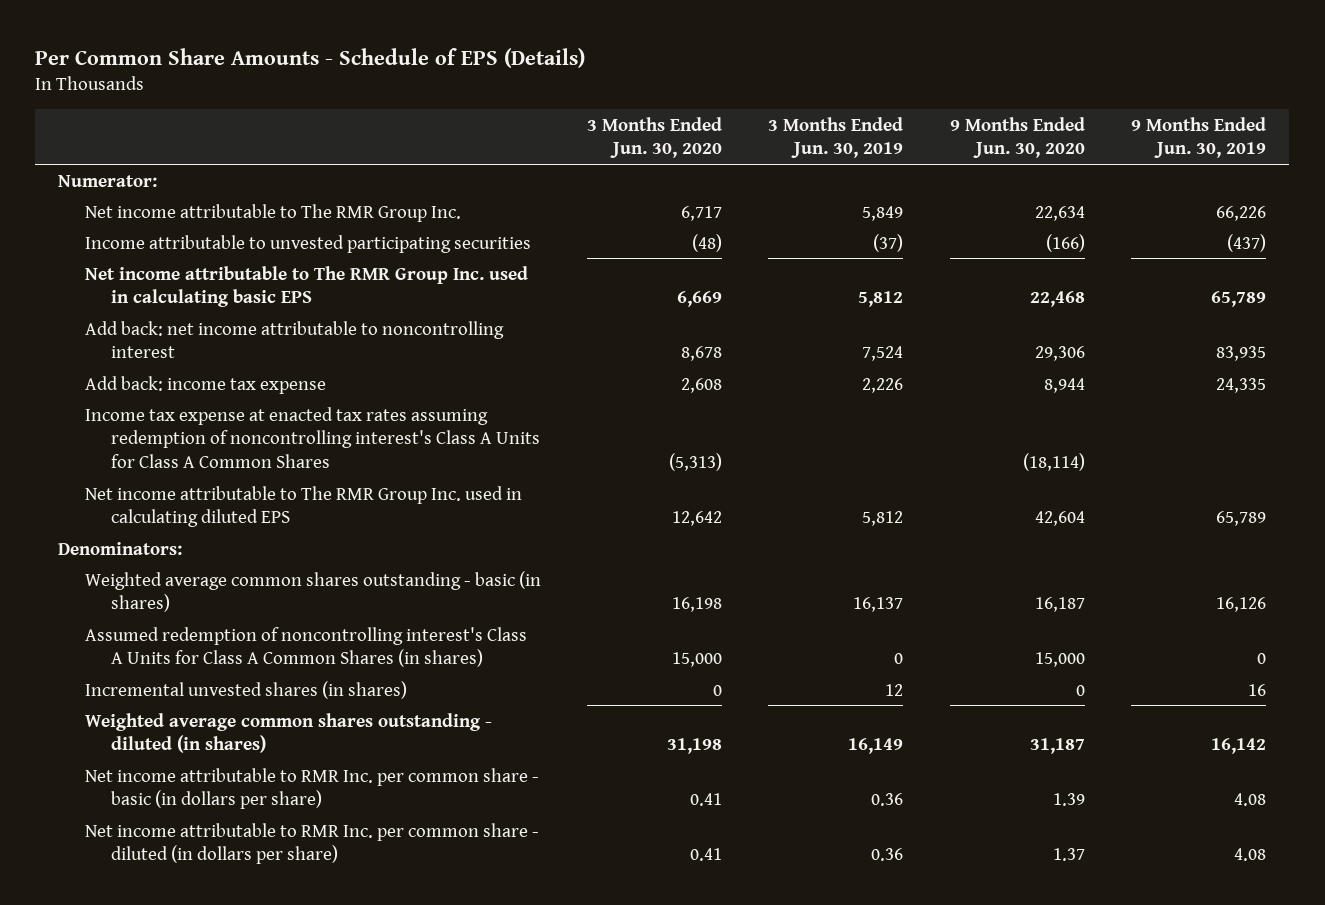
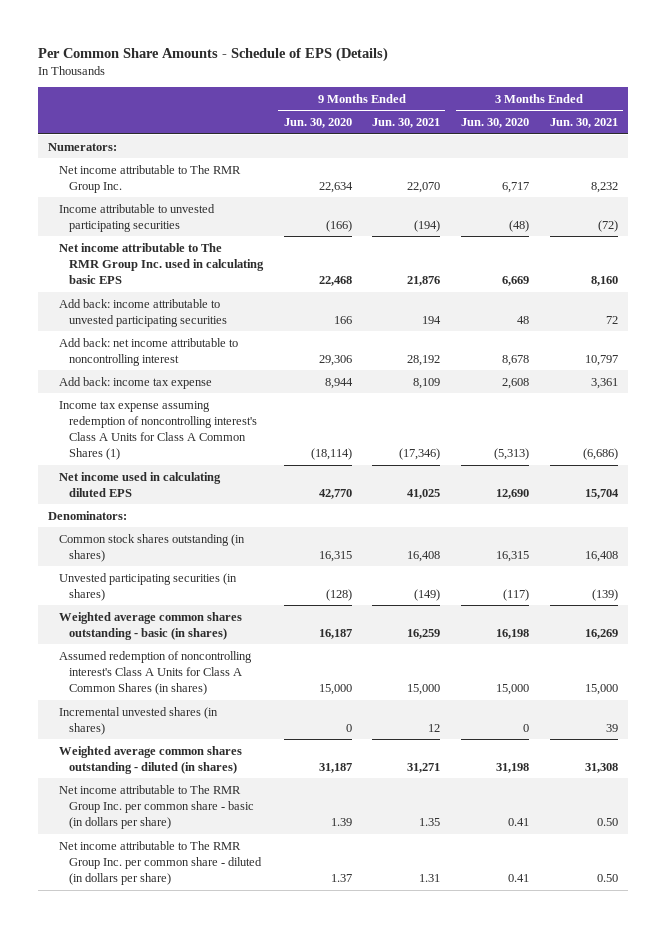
[768,116,904,159] 3 Months Ended Jun. 30, 2019 -> none
[1131,116,1267,159] 9 Months Ended Jun. 30, 2019 -> none
none -> [372,118,441,129] Jun. 30, 2021
none -> [549,118,618,129] Jun. 30, 2021
[58,174,158,187] Numerator: -> [48,142,118,151] Numerators:
none -> [58,298,227,327] Add back: income attributable to unvested participating securities
[84,406,541,469] Income tax expense at enacted tax rates assuming redemption of noncontrolling interest's Class A Units for Class A Common Shares -> [58,400,257,461] Income tax expense assuming redemption of noncontrolling interest's Class A Units for Class A Common Shares (1)
[84,485,522,528] Net income attributable to The RMR Group Inc. used in calculating diluted EPS -> [58,471,221,497] Net income used in calculating diluted EPS
[672,511,723,527] 12,642 -> [495,488,529,499] 12,690
[1034,511,1085,527] 42,604 -> [318,488,352,499] 42,770
none -> [58,533,245,562] Common stock shares outstanding (in shares)
none -> [58,572,237,601] Unvested participating securities (in shares)
[84,767,539,810] Net income attributable to RMR Inc. per common share - basic (in dollars per share) -> [58,784,254,830] Net income attributable to The RMR Group Inc. per common share - basic (in dollars per share)
[84,822,539,865] Net income attributable to RMR Inc. per common share - diluted (in dollars per share) -> [58,840,262,886] Net income attributable to The RMR Group Inc. per common share - diluted (in dollars per share)

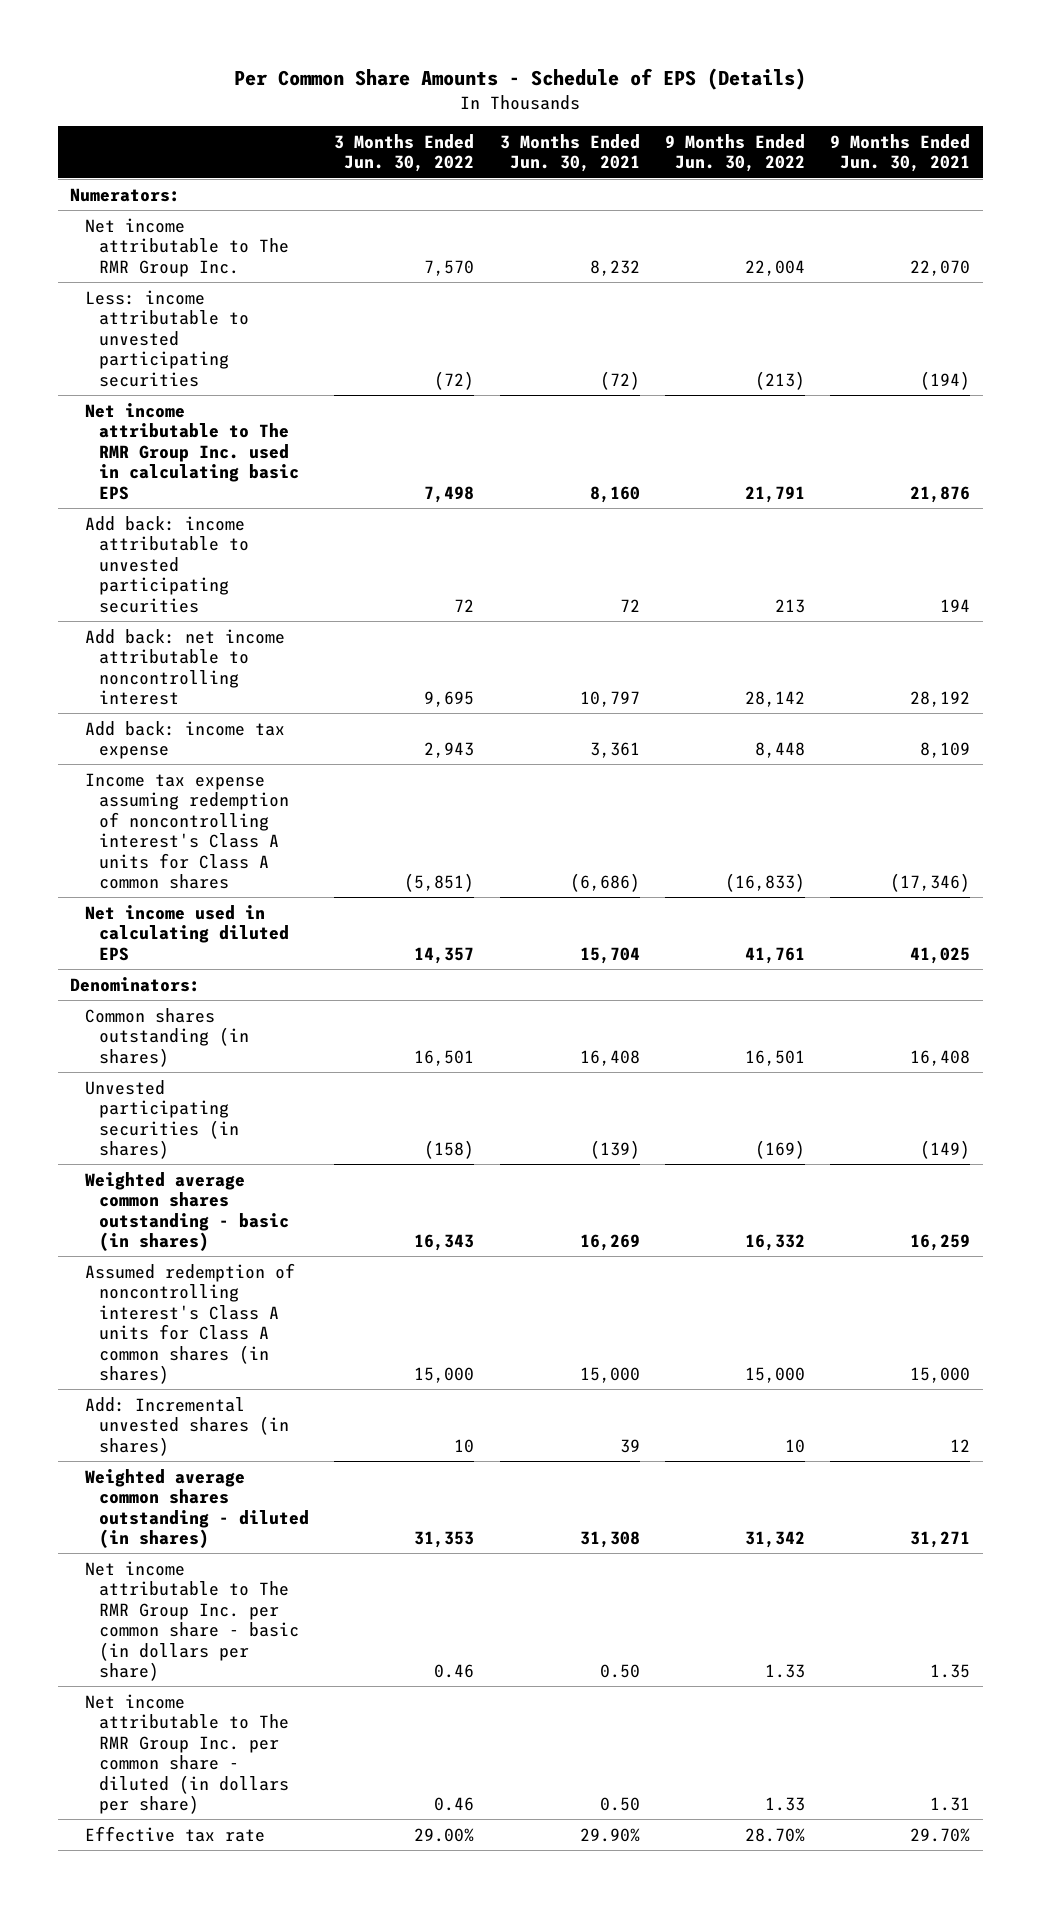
[283,118,352,129] Jun. 30, 2020 -> none
[460,118,529,129] Jun. 30, 2020 -> none
none -> [334,133,475,173] 3 Months Ended Jun. 30, 2022
none -> [664,133,805,173] 9 Months Ended Jun. 30, 2022
[58,203,215,232] Income attributable to unvested participating securities -> [84,289,250,387] Less: income attributable to unvested participating securities
[58,400,257,461] Income tax expense assuming redemption of noncontrolling interest's Class A Units for Class A Common Shares (1) -> [84,772,290,890] Income tax expense assuming redemption of noncontrolling interest's Class A units for Class A common shares
[58,533,245,562] Common stock shares outstanding (in shares) -> [84,1007,250,1067] Common shares outstanding (in shares)
[58,650,252,696] Assumed redemption of noncontrolling interest's Class A Units for Class A Common Shares (in shares) -> [84,1262,295,1385] Assumed redemption of noncontrolling interest's Class A units for Class A common shares (in shares)
[58,706,218,735] Incremental unvested shares (in shares) -> [84,1396,290,1456] Add: Incremental unvested shares (in shares)
none -> [84,1825,265,1842] Effective tax rate

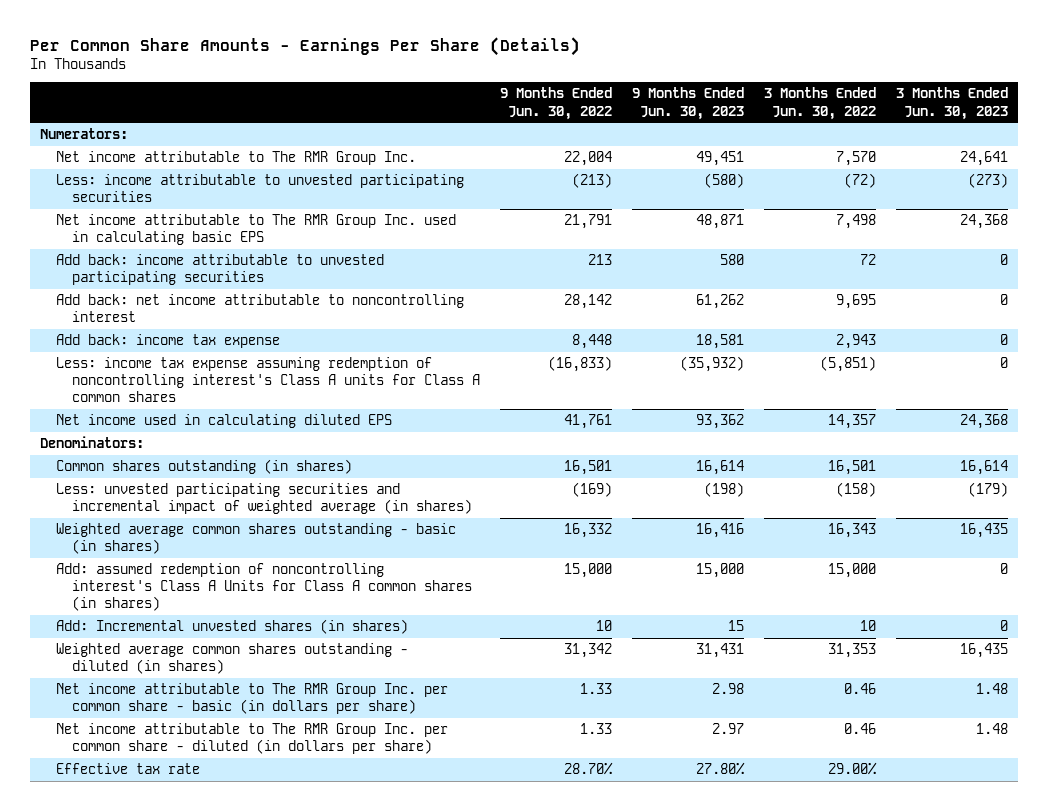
[234,67,807,90] Per Common Share Amounts - Schedule of EPS (Details) -> [30,36,581,56] Per Common Share Amounts - Earnings Per Share (Details)
[499,133,640,173] 3 Months Ended Jun. 30, 2021 -> none
[829,133,970,173] 9 Months Ended Jun. 30, 2021 -> none
none -> [632,87,745,120] 9 Months Ended Jun. 30, 2023
none -> [895,87,1008,120] 3 Months Ended Jun. 30, 2023
[84,772,290,890] Income tax expense assuming redemption of noncontrolling interest's Class A units for Class A common shares -> [56,357,481,403] Less: income tax expense assuming redemption of noncontrolling interest's Class A units for Class A common shares
[84,1079,240,1160] Unvested participating securities (in shares) -> [56,483,473,515] Less: unvested participating securities and incremental impact of weighted average (in shares)
[84,1262,295,1385] Assumed redemption of noncontrolling interest's Class A units for Class A common shares (in shares) -> [56,563,473,612] Add: assumed redemption of noncontrolling interest's Class A Units for Class A common shares (in shares)

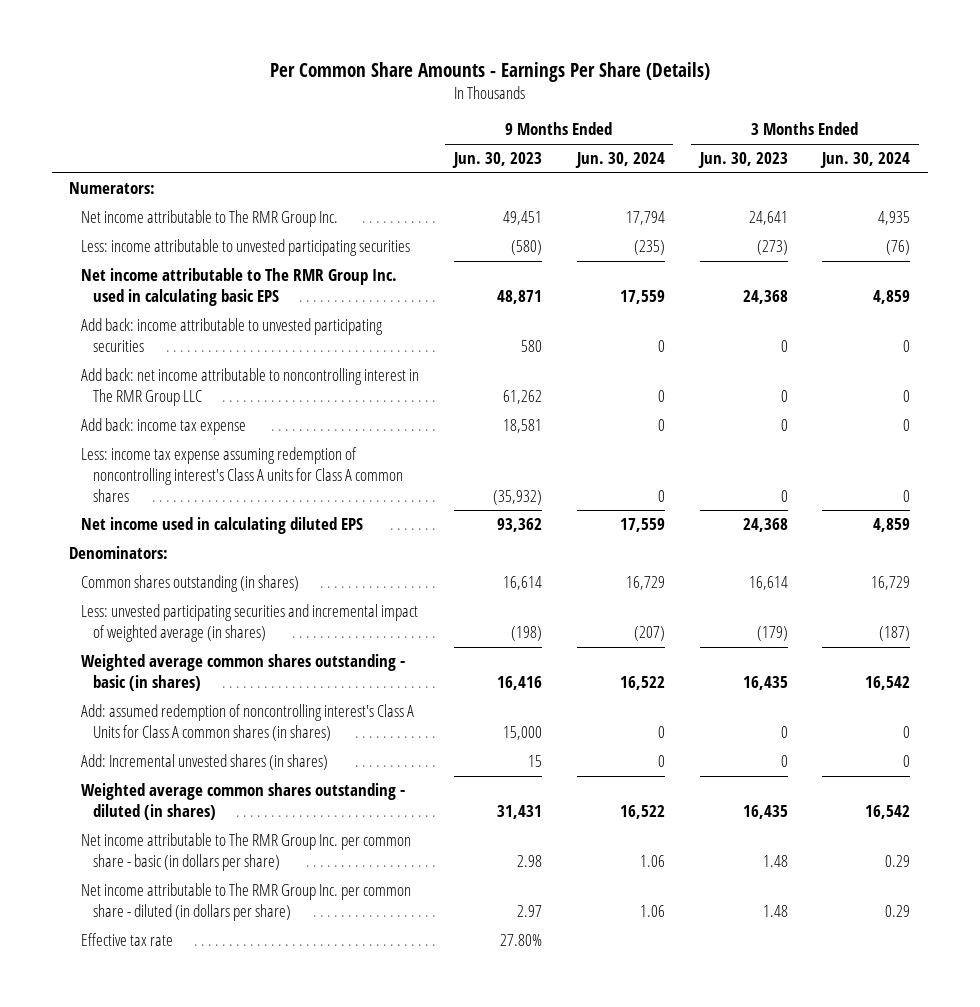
[500,87,613,120] 9 Months Ended Jun. 30, 2022 -> none
[764,87,877,120] 3 Months Ended Jun. 30, 2022 -> none
none -> [574,152,665,169] Jun. 30, 2024
none -> [820,152,911,169] Jun. 30, 2024
[56,294,465,323] Add back: net income attributable to noncontrolling interest -> [80,368,419,406] Add back: net income attributable to noncontrolling interest in The RMR Group LLC

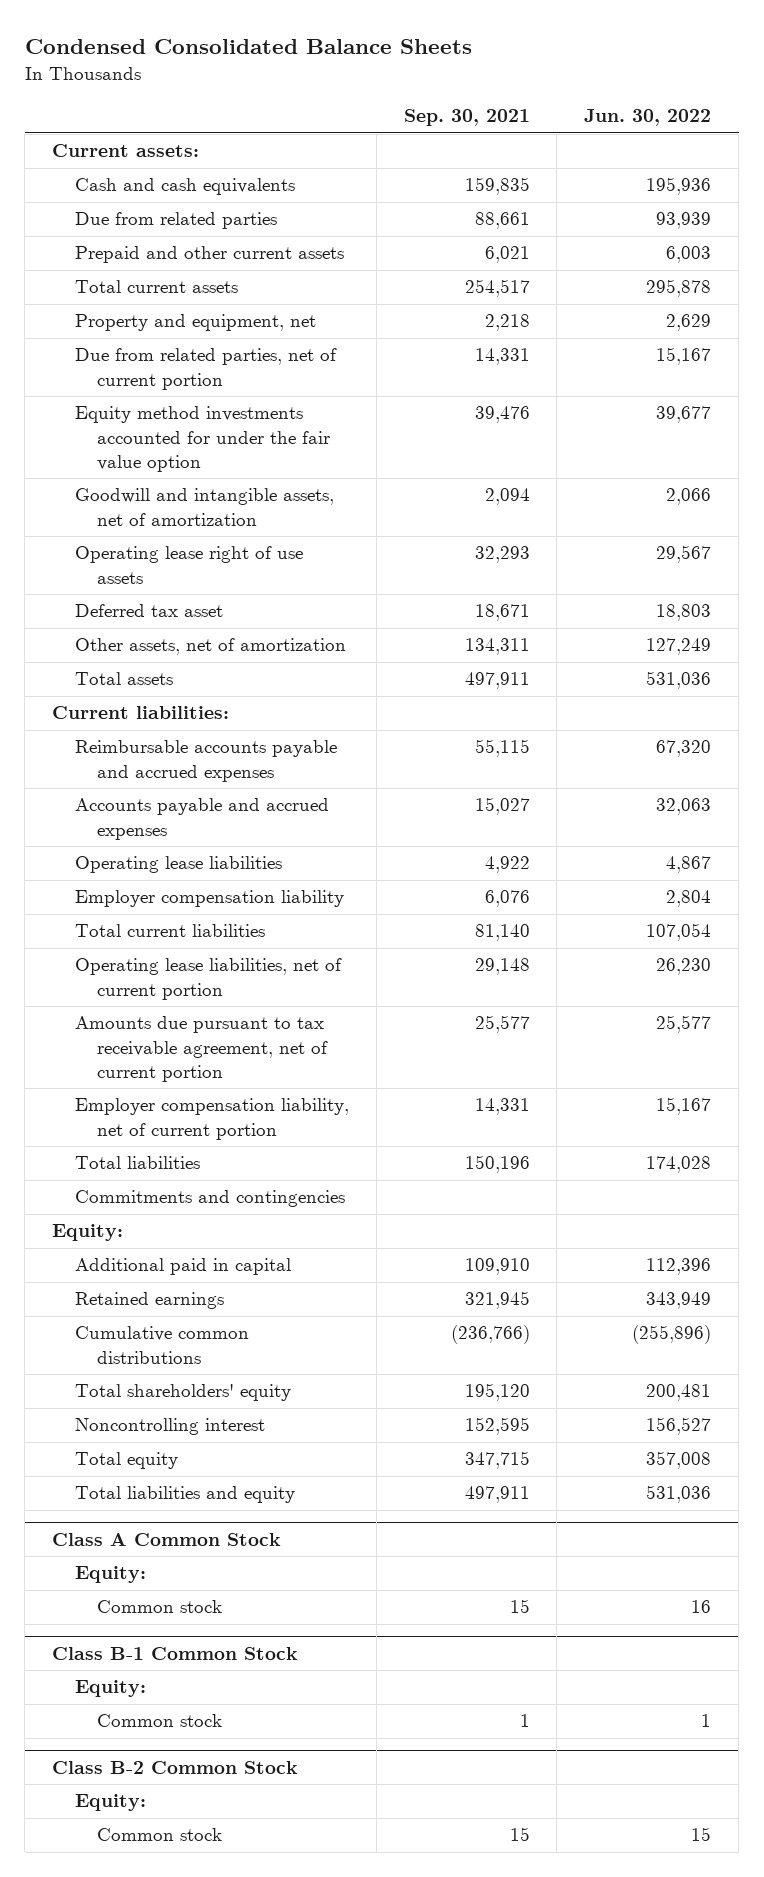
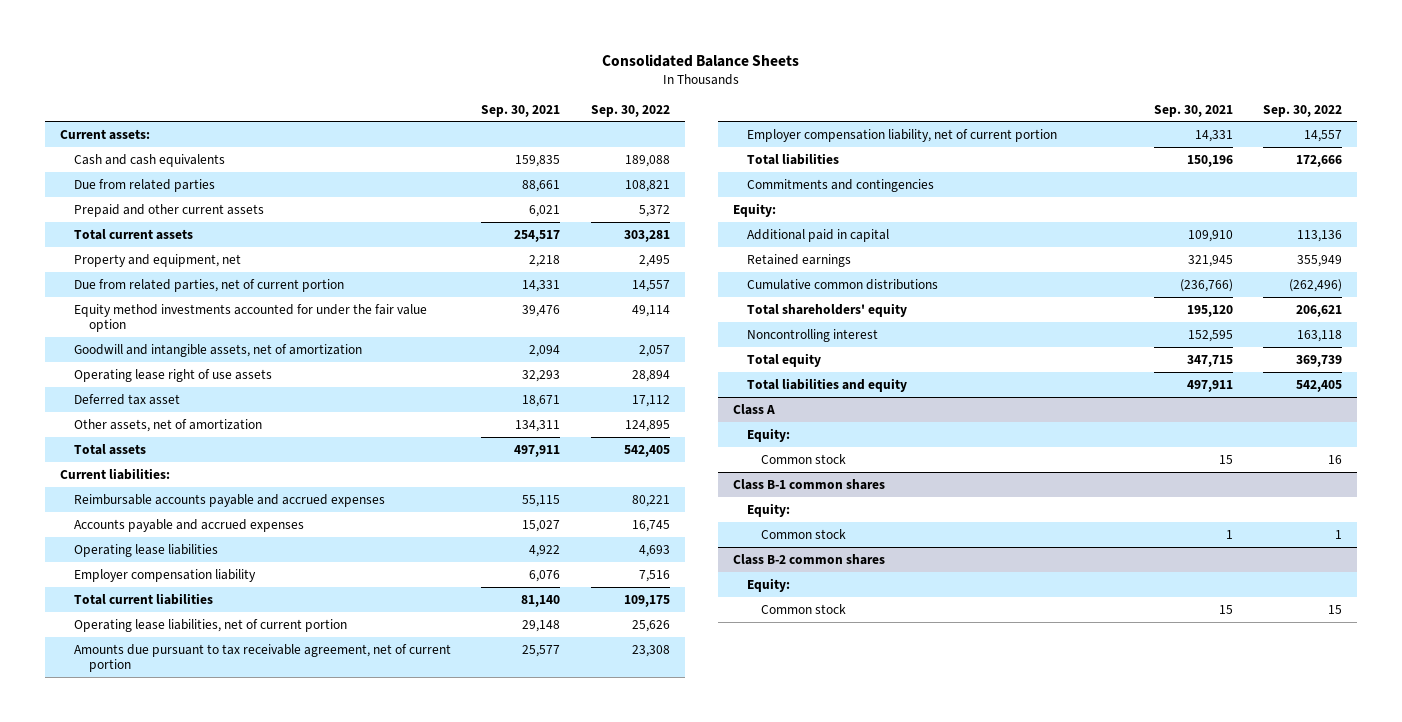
[24,39,472,55] Condensed Consolidated Balance Sheets -> [602,53,800,67] Consolidated Balance Sheets
[584,109,712,127] Jun. 30, 2022 -> none
none -> [590,104,670,117] Sep. 30, 2022
[52,1532,282,1546] Class A Common Stock -> [732,403,775,415] Class A
[52,1646,299,1660] Class B-1 Common Stock -> [732,478,885,490] Class B-1 common shares
[52,1760,299,1774] Class B-2 Common Stock -> [732,553,885,565] Class B-2 common shares

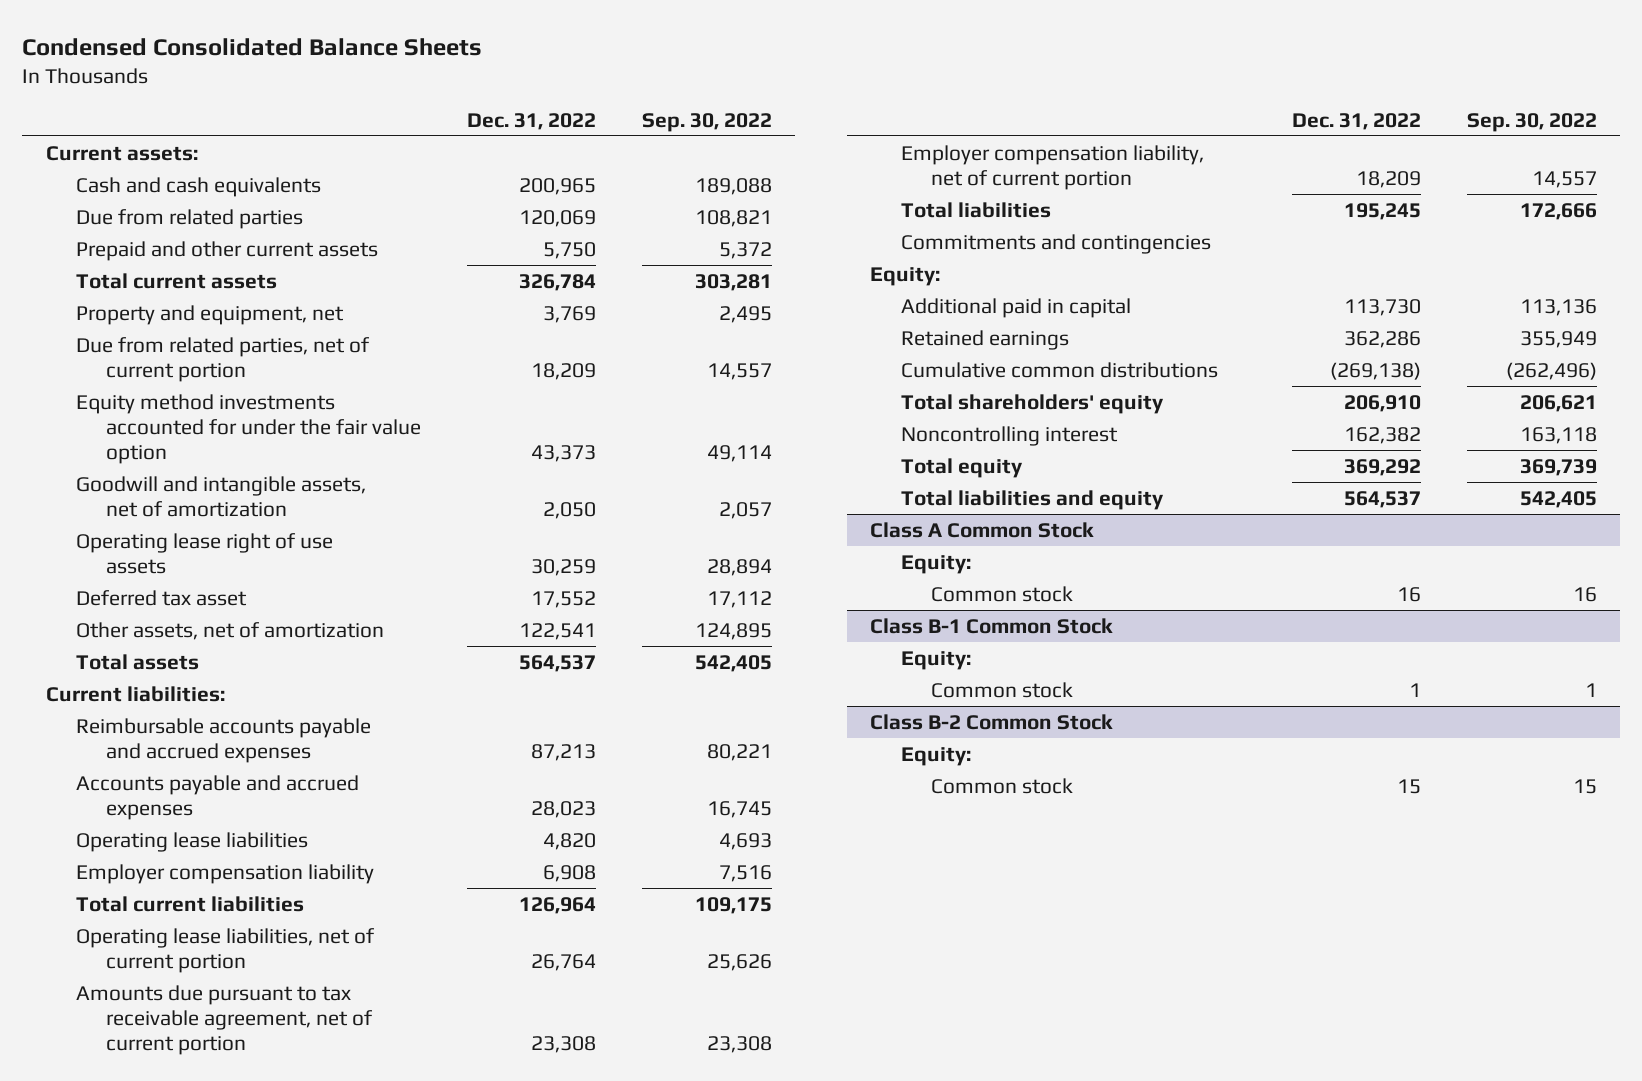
[602,53,800,67] Consolidated Balance Sheets -> [22,37,483,56] Condensed Consolidated Balance Sheets
[481,104,561,117] Sep. 30, 2021 -> none
none -> [467,112,597,130] Dec. 31, 2022
[732,403,775,415] Class A -> [870,521,1095,538] Class A Common Stock
[732,478,885,490] Class B-1 common shares -> [870,617,1114,634] Class B-1 Common Stock
[732,553,885,565] Class B-2 common shares -> [870,713,1114,730] Class B-2 Common Stock

